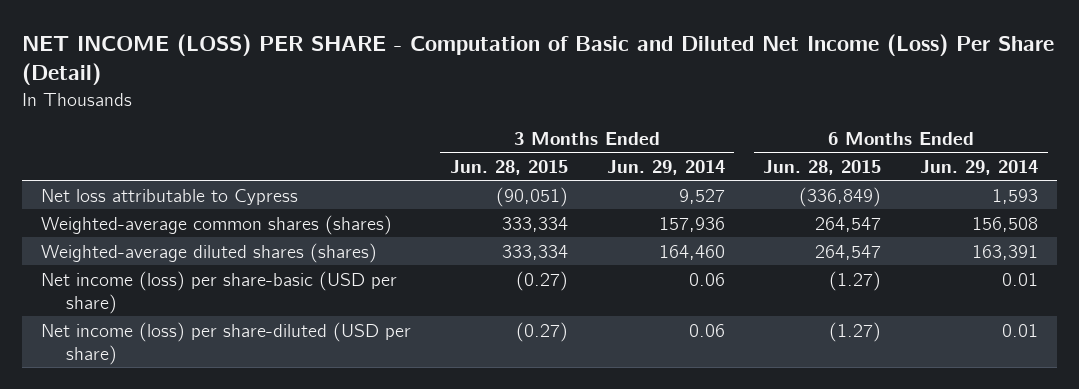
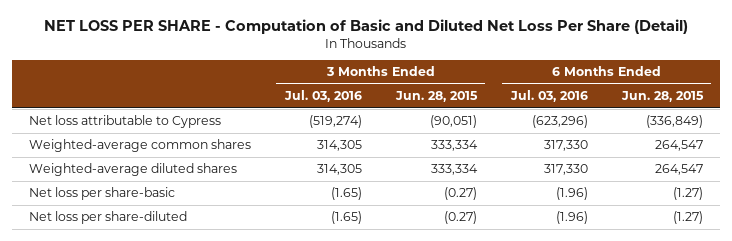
[22,34,1055,86] NET INCOME (LOSS) PER SHARE - Computation of Basic and Diluted Net Income (Loss) Per Share (Detail) -> [43,18,688,34] NET LOSS PER SHARE - Computation of Basic and Diluted Net Loss Per Share (Detail)
[606,159,725,175] Jun. 29, 2014 -> none
[919,159,1038,175] Jun. 29, 2014 -> none
none -> [283,90,362,103] Jul. 03, 2016
none -> [509,90,588,103] Jul. 03, 2016
[41,214,393,235] Weighted-average common shares (shares) -> [28,139,251,153] Weighted-average common shares
[41,242,378,263] Weighted-average diluted shares (shares) -> [28,163,237,177] Weighted-average diluted shares
[41,270,398,314] Net income (loss) per share-basic (USD per share) -> [28,187,175,201] Net loss per share-basic
[41,321,412,365] Net income (loss) per share-diluted (USD per share) -> [28,211,187,225] Net loss per share-diluted

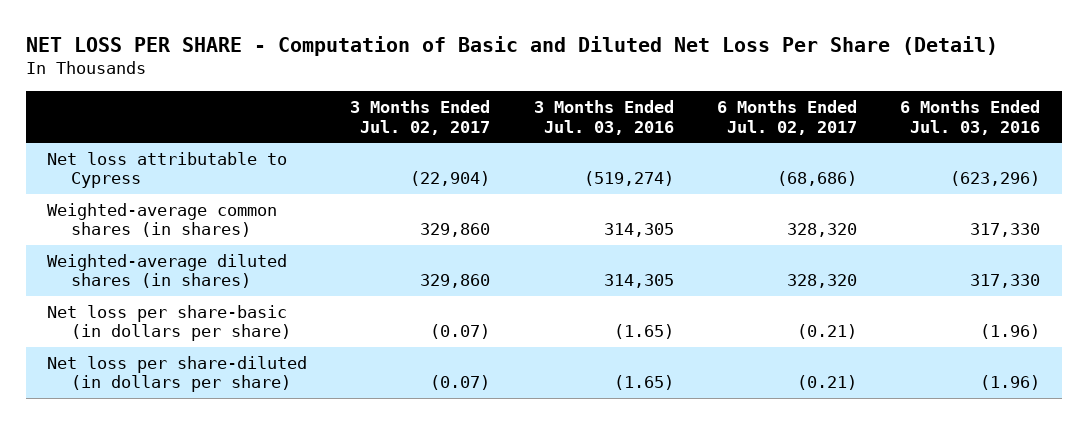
[394,91,478,103] Jun. 28, 2015 -> none
[620,91,704,103] Jun. 28, 2015 -> none
none -> [350,99,491,135] 3 Months Ended Jul. 02, 2017
none -> [716,99,857,135] 6 Months Ended Jul. 02, 2017
[28,139,251,153] Weighted-average common shares -> [47,202,278,238] Weighted-average common shares (in shares)
[28,163,237,177] Weighted-average diluted shares -> [47,253,288,289] Weighted-average diluted shares (in shares)
[28,187,175,201] Net loss per share-basic -> [47,304,292,342] Net loss per share-basic (in dollars per share)
[28,211,187,225] Net loss per share-diluted -> [47,355,308,393] Net loss per share-diluted (in dollars per share)

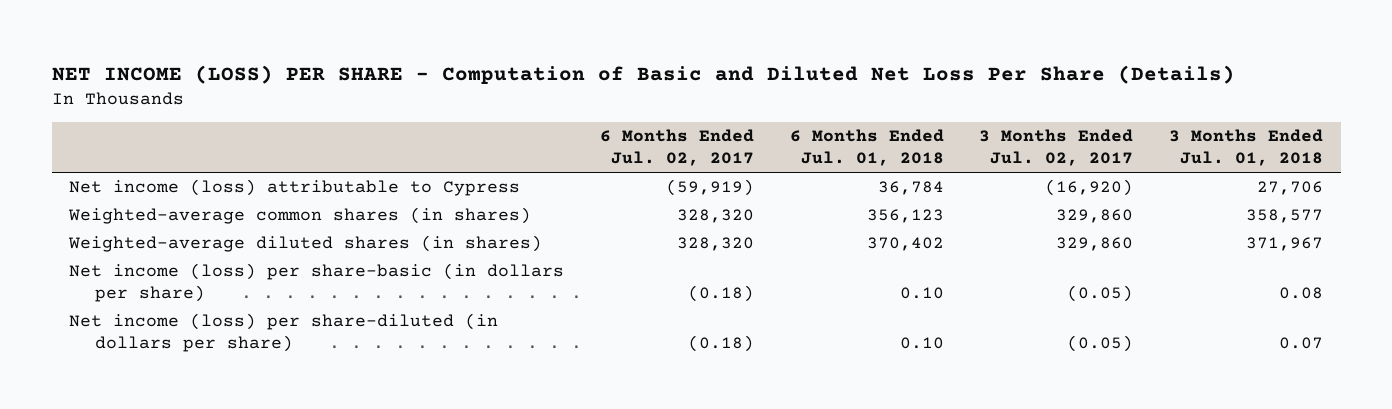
[25,35,998,56] NET LOSS PER SHARE - Computation of Basic and Diluted Net Loss Per Share (Detail) -> [51,64,1235,84] NET INCOME (LOSS) PER SHARE - Computation of Basic and Diluted Net Loss Per Share (Details)
[533,99,674,135] 3 Months Ended Jul. 03, 2016 -> none
[899,99,1040,135] 6 Months Ended Jul. 03, 2016 -> none
none -> [789,129,944,167] 6 Months Ended Jul. 01, 2018
none -> [1168,129,1323,167] 3 Months Ended Jul. 01, 2018
[47,151,288,189] Net loss attributable to Cypress -> [69,179,521,197] Net income (loss) attributable to Cypress
[410,171,491,187] (22,904) -> [1045,179,1134,197] (16,920)
[776,171,857,187] (68,686) -> [666,179,755,197] (59,919)
[47,304,292,342] Net loss per share-basic (in dollars per share) -> [69,263,565,303] Net income (loss) per share-basic (in dollars per share)
[430,324,491,340] (0.07) -> [1067,285,1134,303] (0.05)
[796,324,857,340] (0.21) -> [688,285,755,303] (0.18)
[47,355,308,393] Net loss per share-diluted (in dollars per share) -> [69,313,499,353] Net income (loss) per share-diluted (in dollars per share)
[430,375,491,391] (0.07) -> [1067,335,1134,353] (0.05)
[796,375,857,391] (0.21) -> [688,335,755,353] (0.18)

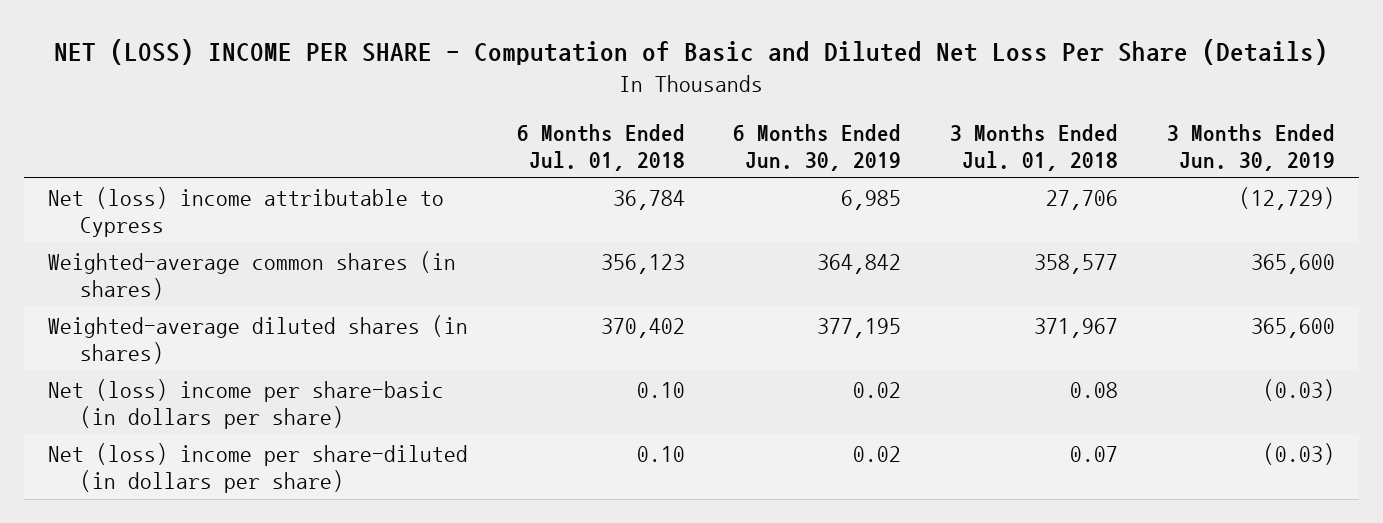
[51,64,1235,84] NET INCOME (LOSS) PER SHARE - Computation of Basic and Diluted Net Loss Per Share (Details) -> [54,38,1329,65] NET (LOSS) INCOME PER SHARE - Computation of Basic and Diluted Net Loss Per Share (Details)
[600,129,755,167] 6 Months Ended Jul. 02, 2017 -> none
[979,129,1134,167] 3 Months Ended Jul. 02, 2017 -> none
none -> [733,123,902,171] 6 Months Ended Jun. 30, 2019
none -> [1166,123,1335,171] 3 Months Ended Jun. 30, 2019
[69,179,521,197] Net income (loss) attributable to Cypress -> [48,186,445,237] Net (loss) income attributable to Cypress
[69,263,565,303] Net income (loss) per share-basic (in dollars per share) -> [48,378,445,429] Net (loss) income per share-basic (in dollars per share)
[69,313,499,353] Net income (loss) per share-diluted (in dollars per share) -> [48,442,469,493] Net (loss) income per share-diluted (in dollars per share)

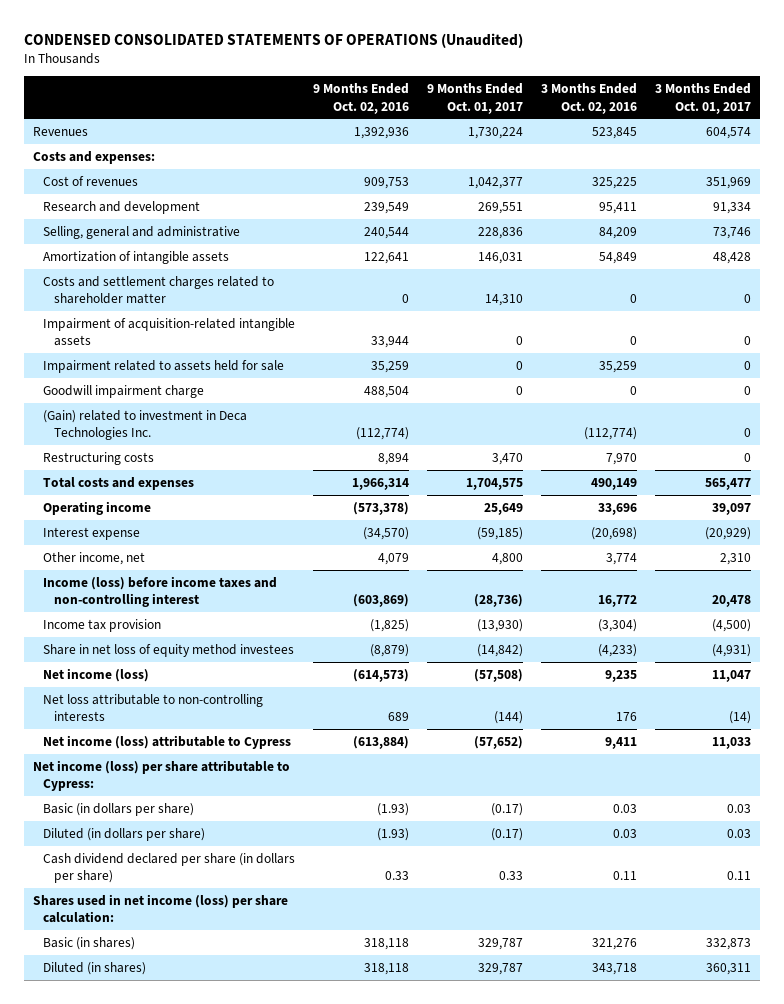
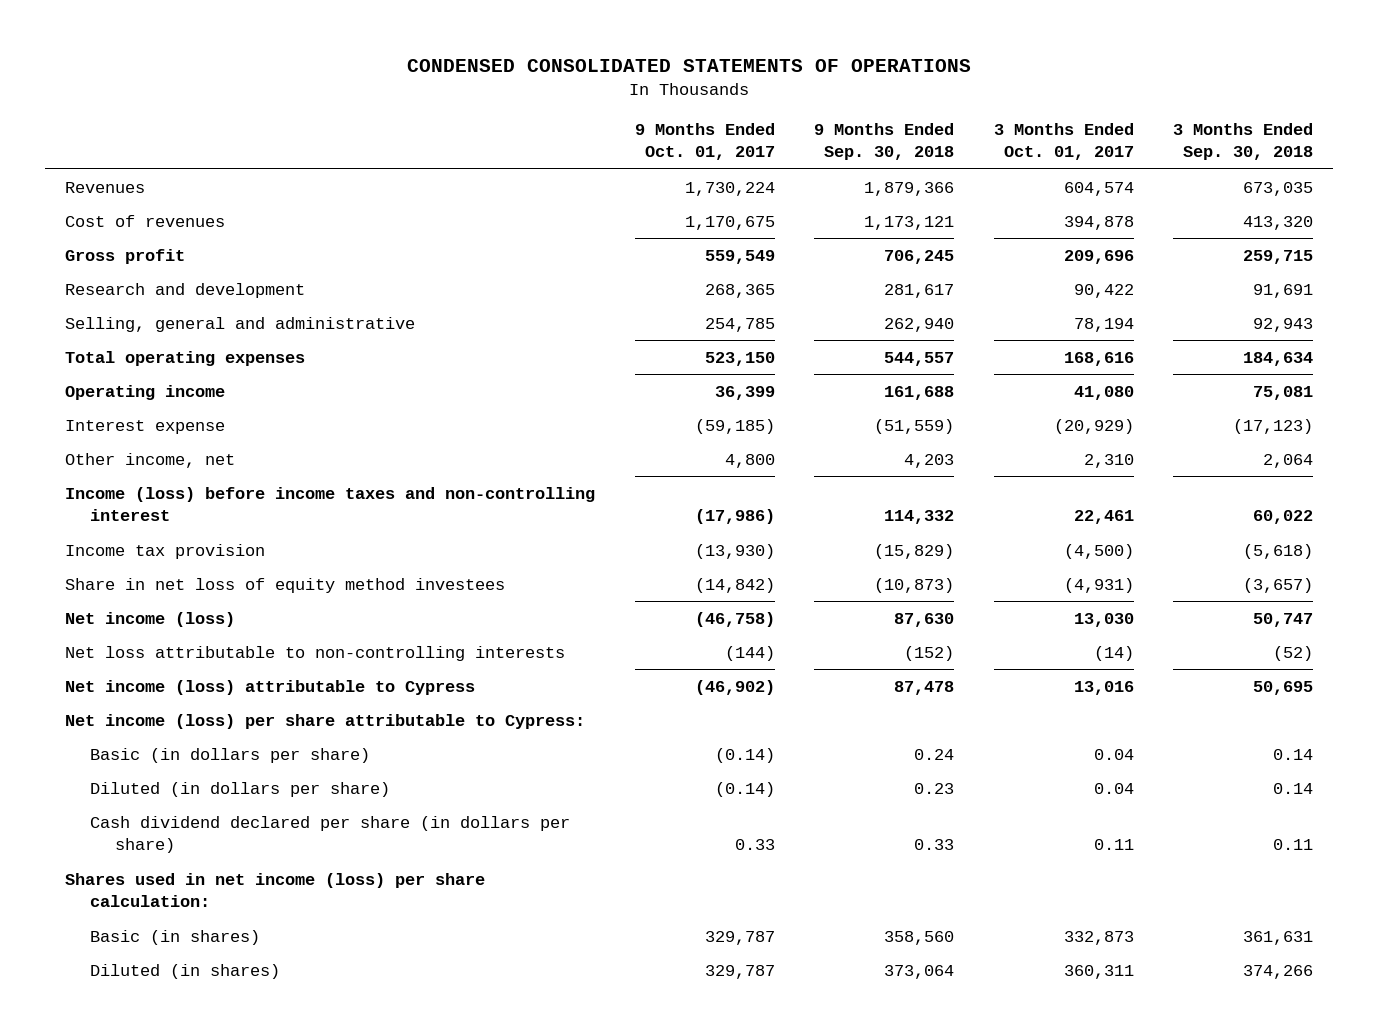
[23,32,523,48] CONDENSED CONSOLIDATED STATEMENTS OF OPERATIONS (Unaudited) -> [407,59,972,73] CONDENSED CONSOLIDATED STATEMENTS OF OPERATIONS
[313,83,410,114] 9 Months Ended Oct. 02, 2016 -> none
[541,83,638,114] 3 Months Ended Oct. 02, 2016 -> none
none -> [814,123,955,161] 9 Months Ended Sep. 30, 2018
none -> [1173,123,1314,161] 3 Months Ended Sep. 30, 2018
[32,150,155,164] Costs and expenses: -> none
[43,250,230,264] Amortization of intangible assets -> none
[43,275,275,305] Costs and settlement charges related to shareholder matter -> none
[43,317,296,347] Impairment of acquisition-related intangible assets -> none
[43,359,285,373] Impairment related to assets held for sale -> none
[43,384,205,398] Goodwill impairment charge -> none
[43,409,248,441] (Gain) related to investment in Deca Technologies Inc. -> none
[43,451,155,465] Restructuring costs -> none
[43,476,195,490] Total costs and expenses -> none
[468,176,524,189] 1,042,377 -> [684,215,775,230] 1,170,675
[706,176,752,189] 351,969 -> [1063,215,1134,230] 394,878
none -> [65,248,186,264] Gross profit
[478,201,524,214] 269,551 -> [704,283,775,298] 268,365
[713,201,752,214] 91,334 -> [1073,283,1134,298] 90,422
[478,226,524,239] 228,836 -> [704,317,775,332] 254,785
[713,226,752,239] 73,746 -> [1073,317,1134,332] 78,194
none -> [65,350,306,366] Total operating expenses
[484,502,524,515] 25,649 -> [714,385,775,400] 36,399
[712,502,752,515] 39,097 -> [1073,385,1134,400] 41,080
[474,594,524,608] (28,736) -> [694,509,775,525] (17,986)
[712,595,752,608] 20,478 -> [1073,510,1134,525] 22,461
[474,668,524,682] (57,508) -> [694,611,775,627] (46,758)
[712,669,752,682] 11,047 -> [1073,612,1134,627] 13,030
[474,735,524,749] (57,652) -> [694,679,775,695] (46,902)
[712,736,752,749] 11,033 -> [1073,680,1134,695] 13,016
[491,802,524,816] (0.17) -> [714,747,775,763] (0.14)
[727,803,752,813] 0.03 -> [1093,748,1134,760] 0.04
[491,827,524,841] (0.17) -> [714,781,775,797] (0.14)
[727,828,752,838] 0.03 -> [1093,782,1134,794] 0.04

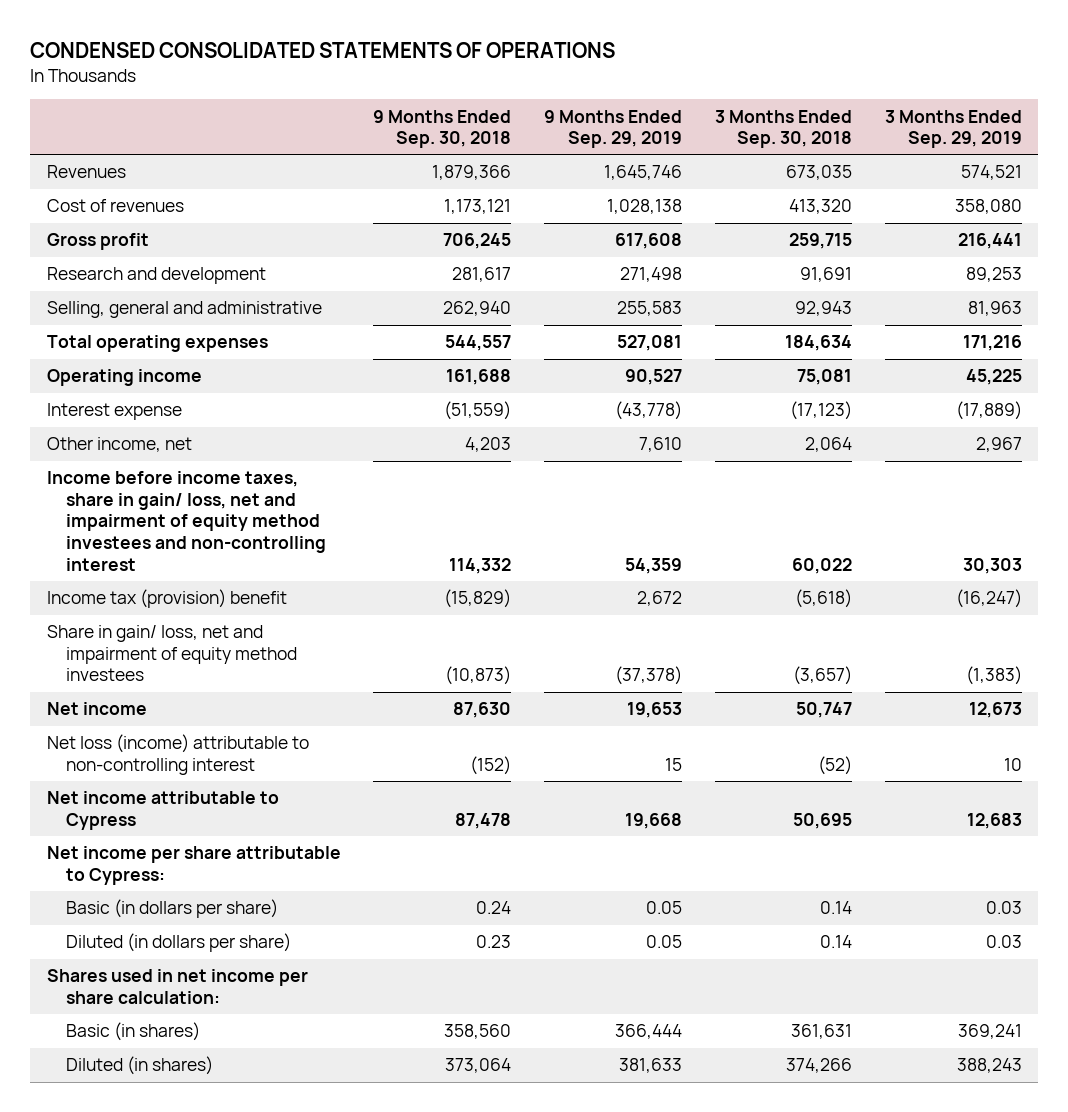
[634,123,775,161] 9 Months Ended Oct. 01, 2017 -> none
[993,123,1134,161] 3 Months Ended Oct. 01, 2017 -> none
none -> [544,109,683,149] 9 Months Ended Sep. 29, 2019
none -> [884,109,1022,149] 3 Months Ended Sep. 29, 2019
[65,486,596,522] Income (loss) before income taxes and non-controlling interest -> [46,471,326,571] Income before income taxes, share in gain/ loss, net and impairment of equity method investees and non-controlling interest
[65,543,266,559] Income tax provision -> [46,589,287,609] Income tax (provision) benefit
[65,577,506,593] Share in net loss of equity method investees -> [46,625,297,682] Share in gain/ loss, net and impairment of equity method investees
[65,611,236,627] Net income (loss) -> [46,702,147,716] Net income
[65,645,566,661] Net loss attributable to non-controlling interests -> [46,734,309,775] Net loss (income) attributable to non-controlling interest
[65,679,476,695] Net income (loss) attributable to Cypress -> [46,791,279,830] Net income attributable to Cypress
[65,713,586,729] Net income (loss) per share attributable to Cypress: -> [46,846,341,885] Net income per share attributable to Cypress:
[90,815,571,854] Cash dividend declared per share (in dollars per share) -> none
[65,872,486,908] Shares used in net income (loss) per share calculation: -> [46,969,308,1004] Shares used in net income per share calculation:

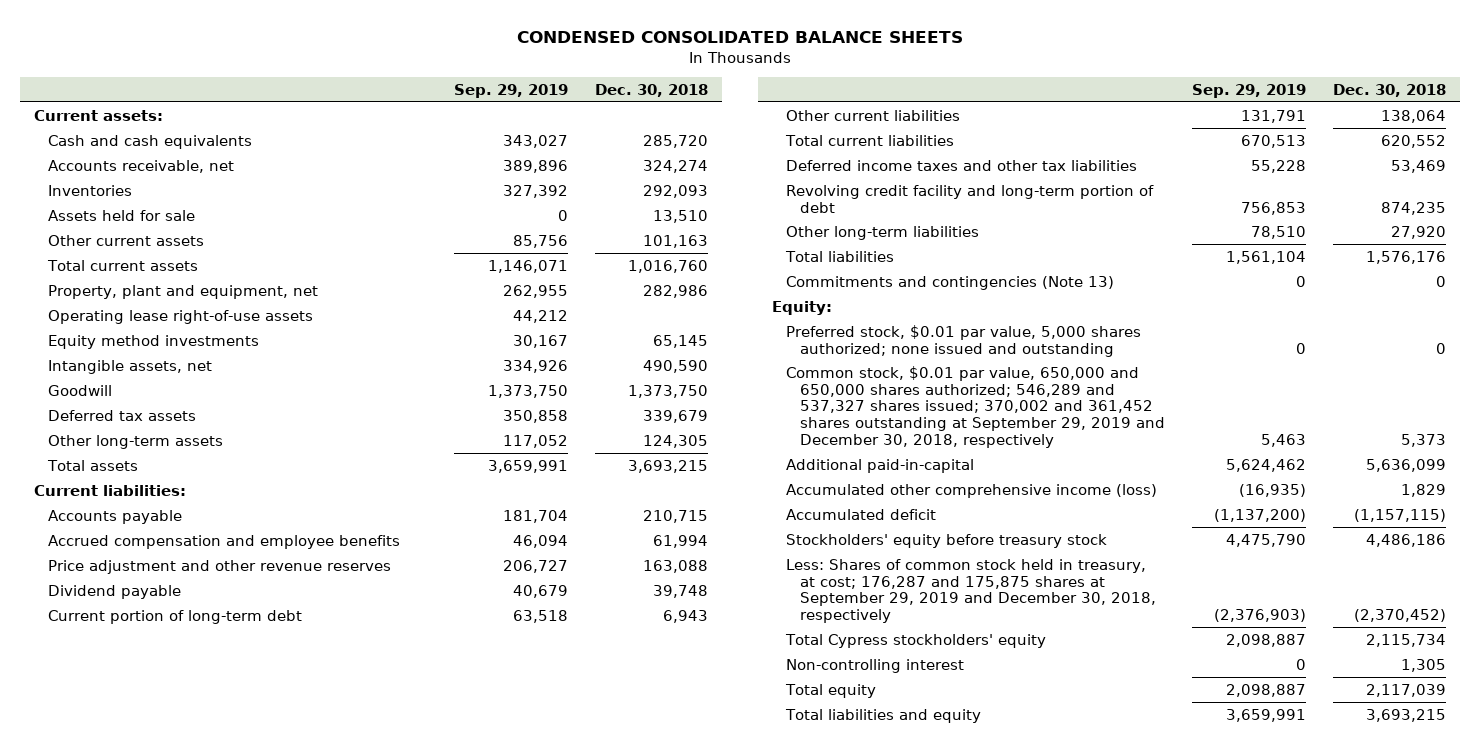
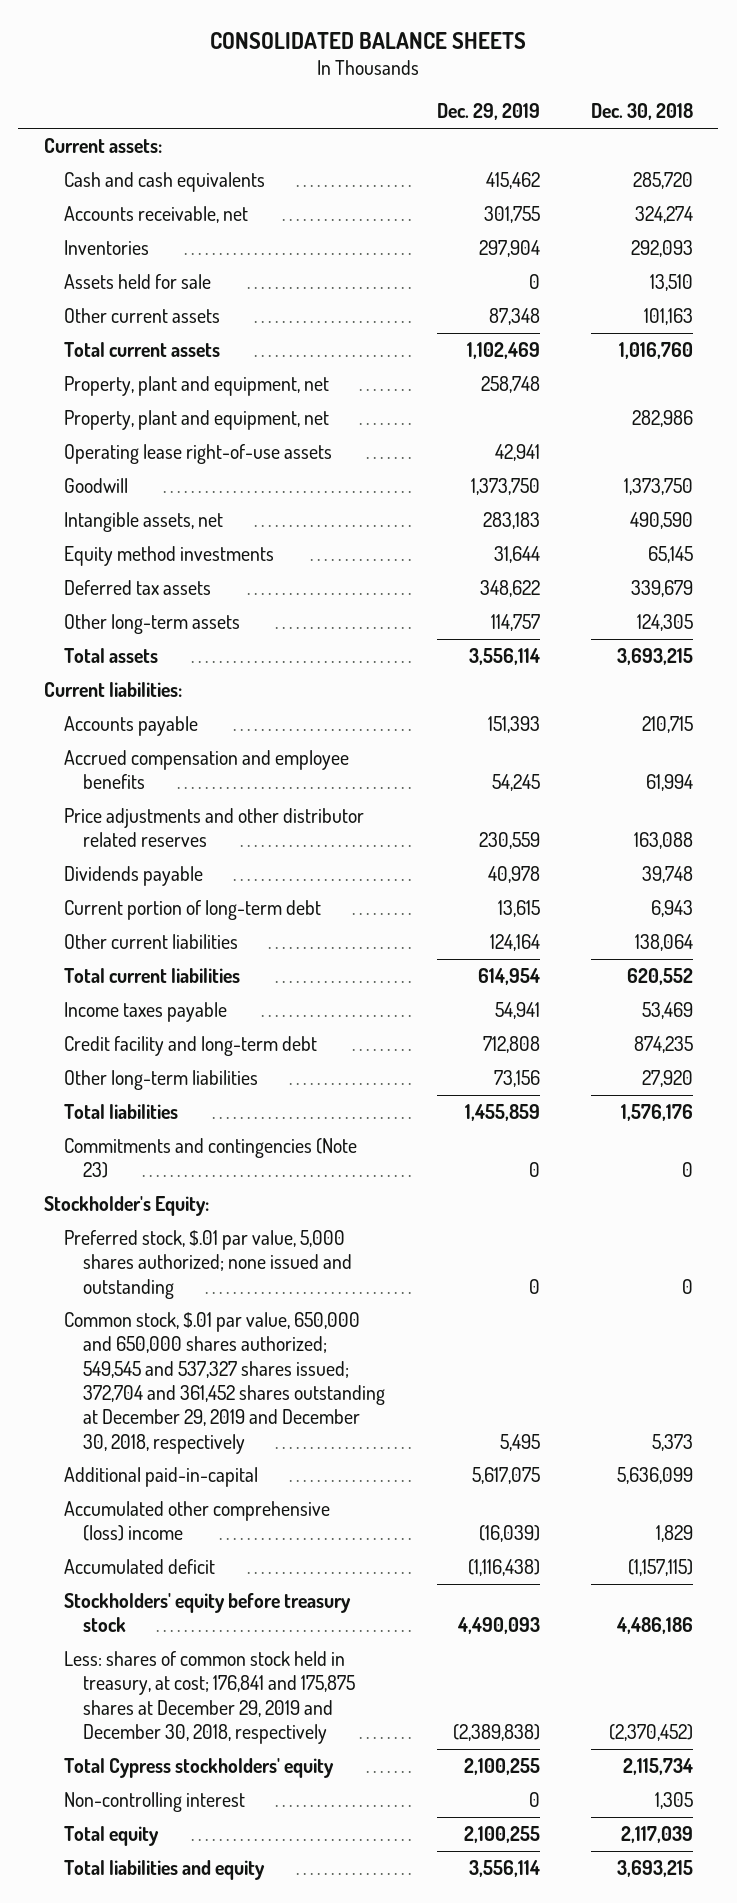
[517,30,964,43] CONDENSED CONSOLIDATED BALANCE SHEETS -> [210,31,527,49] CONSOLIDATED BALANCE SHEETS
[454,83,569,98] Sep. 29, 2019 -> none
none -> [436,103,540,121] Dec. 29, 2019
none -> [63,375,329,396] Property, plant and equipment, net
[47,359,212,374] Intangible assets, net -> [63,511,223,532] Intangible assets, net
[47,334,259,349] Equity method investments -> [63,545,274,566] Equity method investments
[47,559,391,574] Price adjustment and other revenue reserves -> [63,807,364,848] Price adjustments and other distributor related reserves
[47,584,181,599] Dividend payable -> [63,865,203,886] Dividends payable
[786,159,1138,171] Deferred income taxes and other tax liabilities -> [63,1001,227,1022] Income taxes payable
[786,184,1155,213] Revolving credit facility and long-term portion of debt -> [63,1035,317,1056] Credit facility and long-term debt
[786,275,1115,290] Commitments and contingencies (Note 13) -> [63,1137,357,1179] Commitments and contingencies (Note 23)
[771,300,832,315] Equity: -> [44,1195,210,1216] Stockholder's Equity:
[786,324,1142,357] Preferred stock, $0.01 par value, 5,000 shares authorized; none issued and outstanding -> [63,1229,353,1299] Preferred stock, $.01 par value, 5,000 shares authorized; none issued and outstanding
[786,365,1166,449] Common stock, $0.01 par value, 650,000 and 650,000 shares authorized; 546,289 and 537,327 shares issued; 370,002 and 361,452 shares outstanding at September 29, 2019 and December 30, 2018, respectively -> [63,1311,386,1454] Common stock, $.01 par value, 650,000 and 650,000 shares authorized; 549,545 and 537,327 shares issued; 372,704 and 361,452 shares outstanding at December 29, 2019 and December 30, 2018, respectively
[786,483,1158,498] Accumulated other comprehensive income (loss) -> [63,1500,330,1542] Accumulated other comprehensive (loss) income
[786,558,1157,624] Less: Shares of common stock held in treasury, at cost; 176,287 and 175,875 shares at September 29, 2019 and December 30, 2018, respectively -> [63,1650,356,1744] Less: shares of common stock held in treasury, at cost; 176,841 and 175,875 shares at December 29, 2019 and December 30, 2018, respectively

